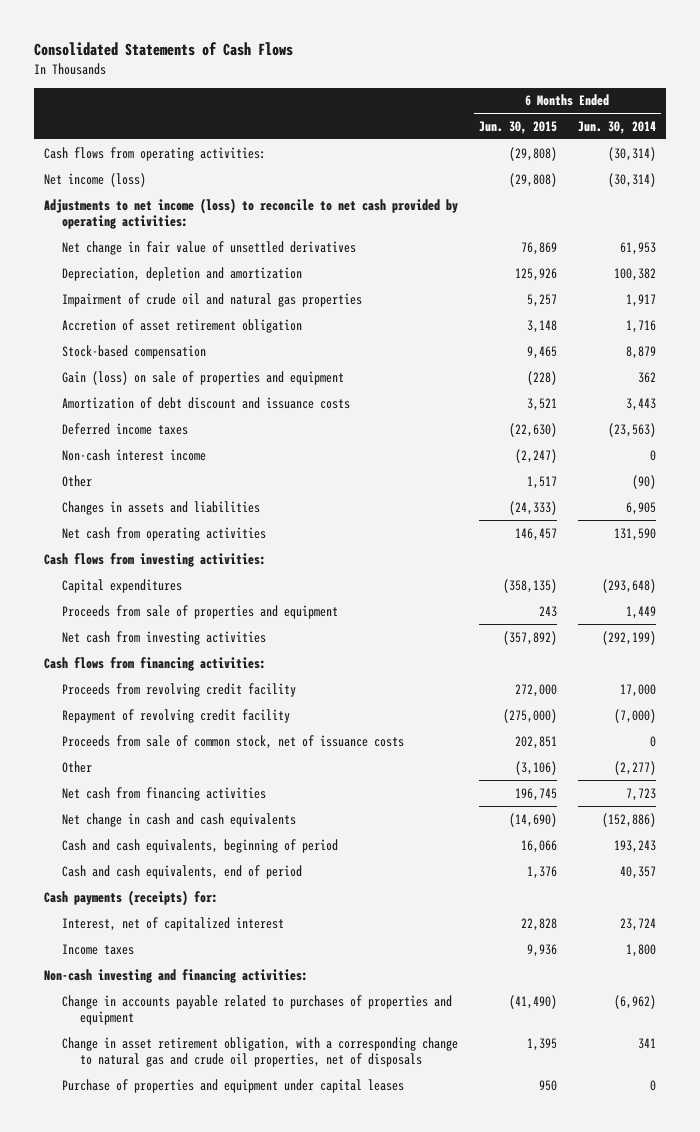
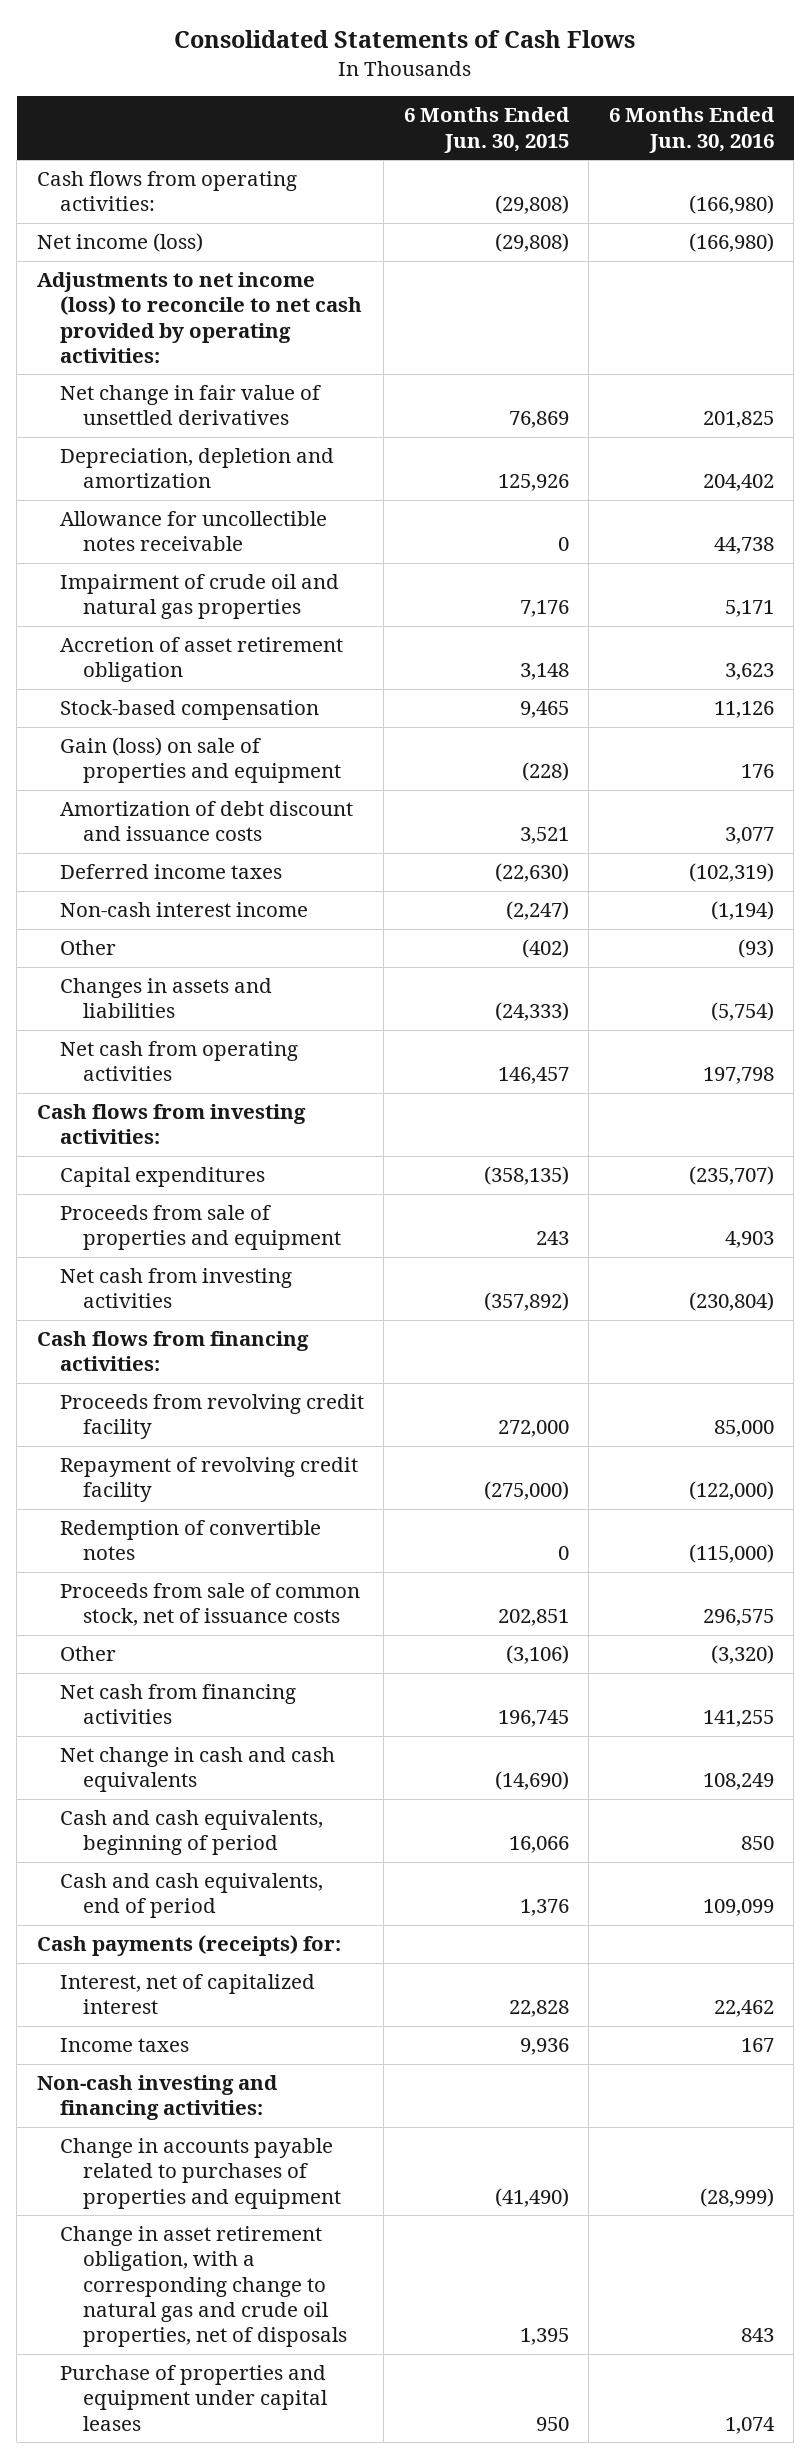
[577,120,656,134] Jun. 30, 2014 -> none
none -> [608,107,775,153] 6 Months Ended Jun. 30, 2016
none -> [59,511,327,552] Allowance for uncollectible notes receivable
[527,293,558,307] 5,257 -> [519,600,569,618] 7,176
[527,475,558,489] 1,517 -> [521,939,569,959] (402)
none -> [59,1520,321,1561] Redemption of convertible notes

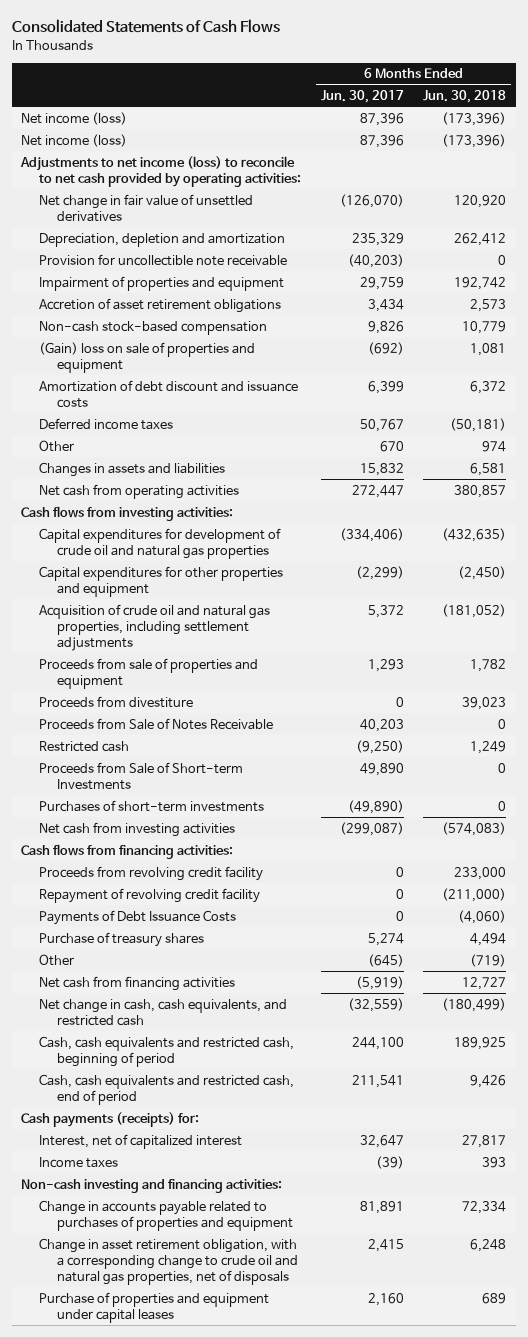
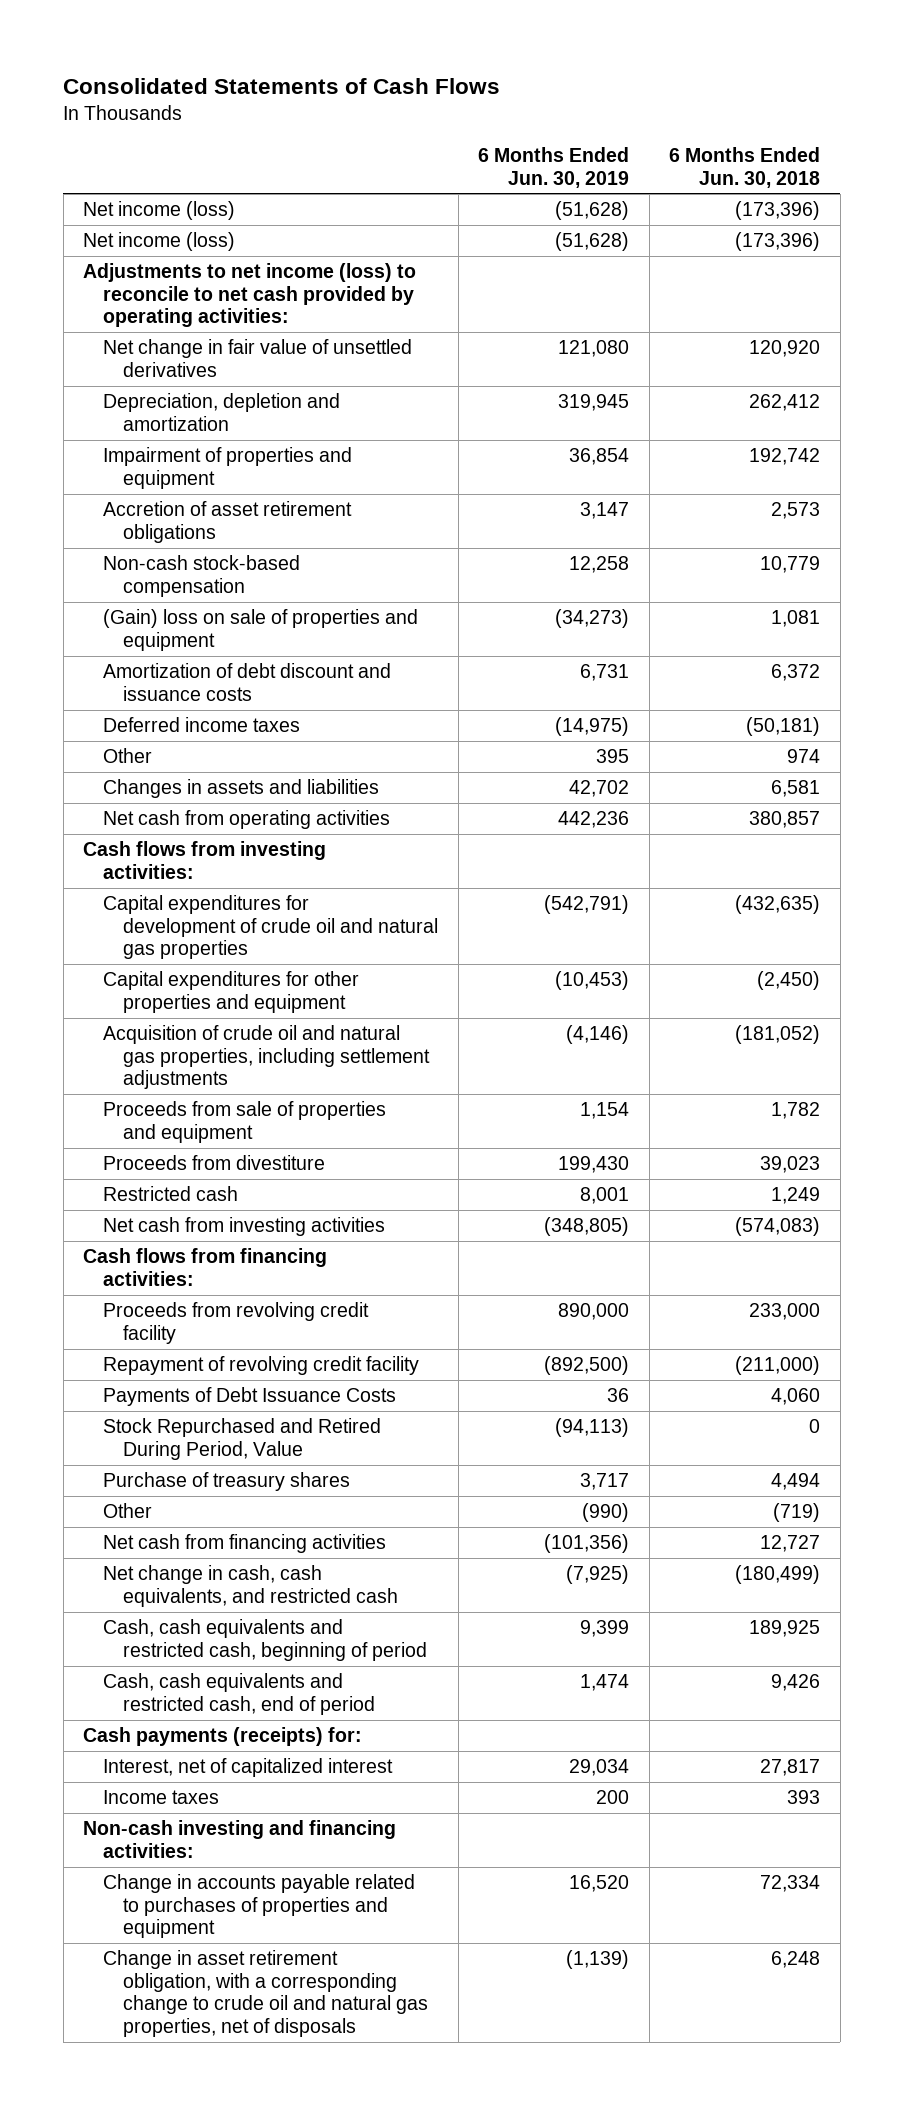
[320,89,404,103] Jun. 30, 2017 -> none
none -> [478,147,630,188] 6 Months Ended Jun. 30, 2019
[39,253,288,266] Provision for uncollectible note receivable -> none
[39,717,274,730] Proceeds from Sale of Notes Receivable -> none
[39,761,244,790] Proceeds from Sale of Short-term Investments -> none
[39,799,265,812] Purchases of short-term investments -> none
[458,909,507,924] (4,060) -> [771,1388,821,1406] 4,060
none -> [103,1418,382,1460] Stock Repurchased and Retired During Period, Value
[39,1291,270,1323] Purchase of properties and equipment under capital leases -> none

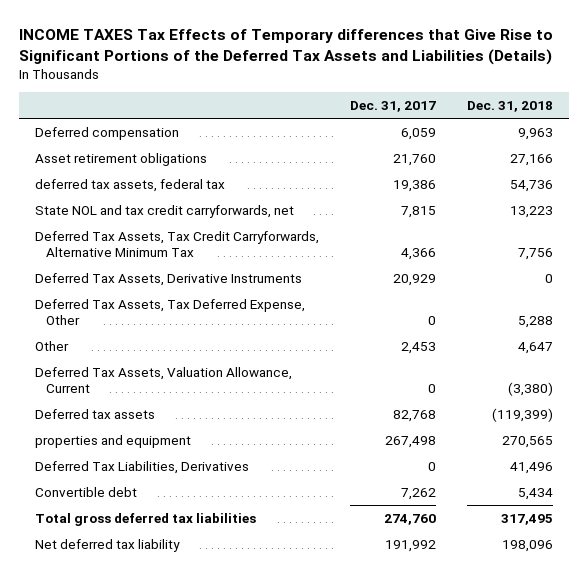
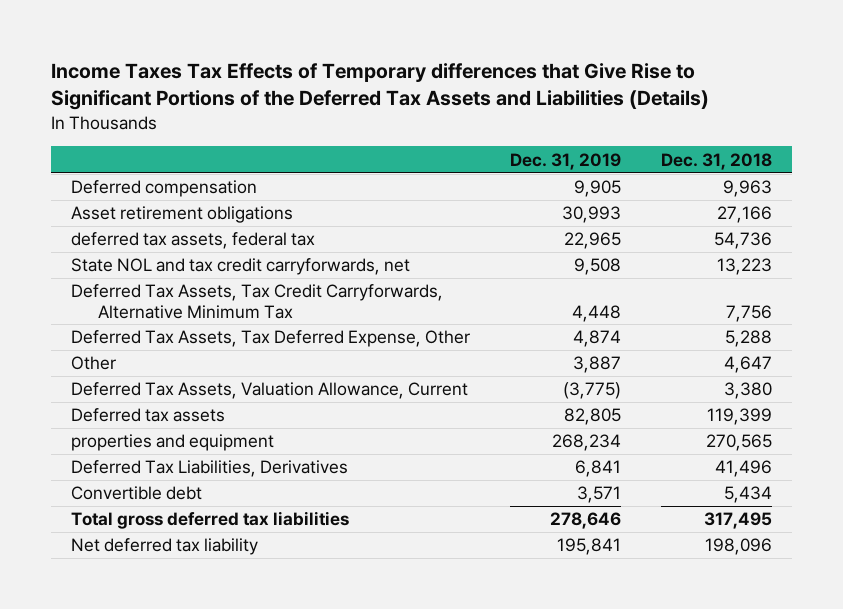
[19,28,554,65] INCOME TAXES Tax Effects of Temporary differences that Give Rise to Significant Portions of the Deferred Tax Assets and Liabilities (Details) -> [50,62,709,111] Income Taxes Tax Effects of Temporary differences that Give Rise to Significant Portions of the Deferred Tax Assets and Liabilities (Details)
[350,100,437,112] Dec. 31, 2017 -> none
none -> [509,152,621,170] Dec. 31, 2019
[34,272,302,286] Deferred Tax Assets, Derivative Instruments -> none
[508,381,554,396] (3,380) -> [723,382,772,400] 3,380
[492,407,554,422] (119,399) -> [706,408,772,426] 119,399

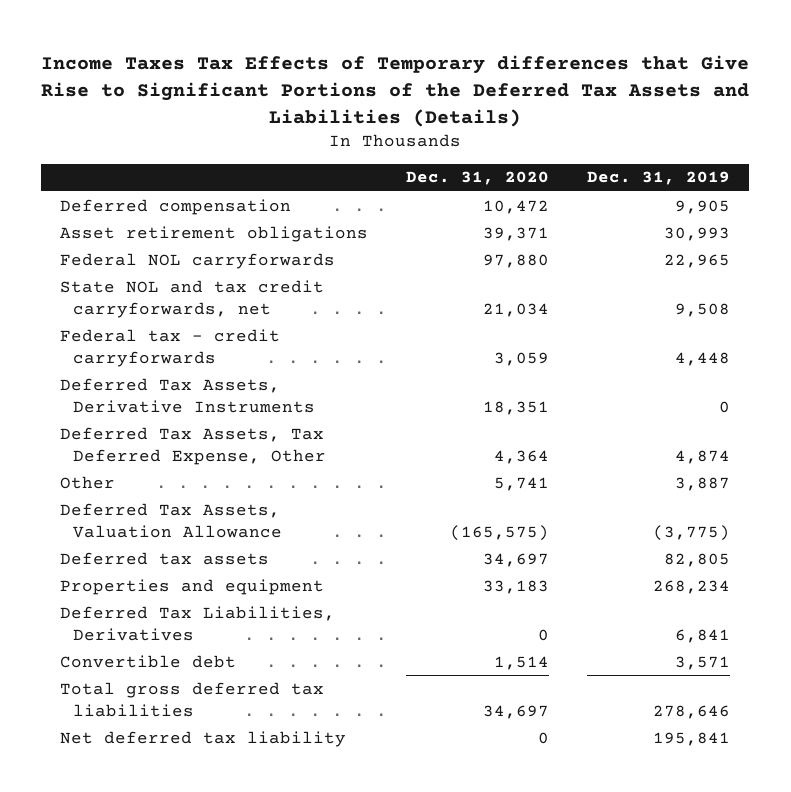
[660,152,772,170] Dec. 31, 2018 -> none
none -> [406,171,550,186] Dec. 31, 2020
[70,232,315,250] deferred tax assets, federal tax -> [60,252,336,269] Federal NOL carryforwards
[70,284,443,319] Deferred Tax Assets, Tax Credit Carryforwards, Alternative Minimum Tax -> [60,328,281,367] Federal tax - credit carryforwards
none -> [60,377,316,413] Deferred Tax Assets, Derivative Instruments
[70,382,468,400] Deferred Tax Assets, Valuation Allowance, Current -> [60,502,283,538] Deferred Tax Assets, Valuation Allowance
[70,434,274,452] properties and equipment -> [60,578,325,595] Properties and equipment

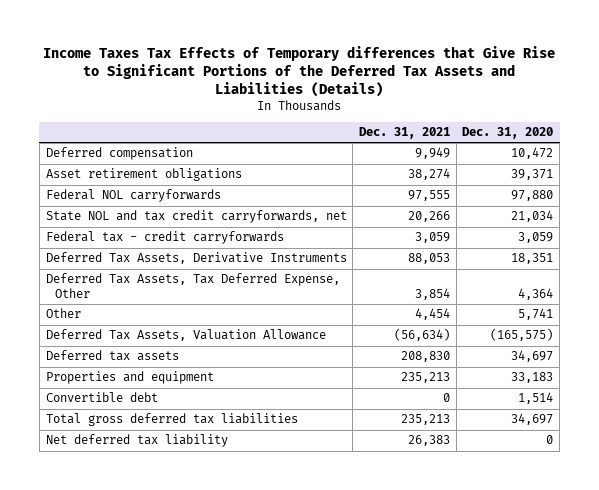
[587,171,731,186] Dec. 31, 2019 -> none
none -> [358,127,450,140] Dec. 31, 2021
[60,605,336,641] Deferred Tax Liabilities, Derivatives -> none

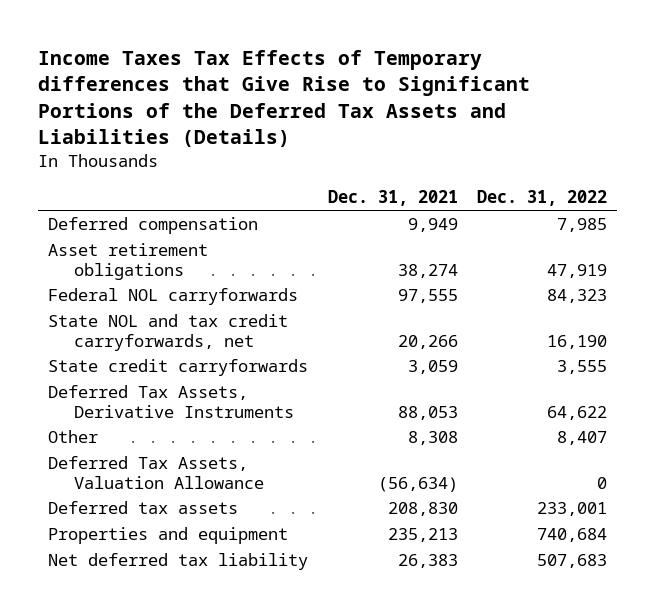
[462,127,554,140] Dec. 31, 2020 -> none
none -> [477,190,608,207] Dec. 31, 2022
[45,231,284,245] Federal tax - credit carryforwards -> [48,358,309,376] State credit carryforwards
[45,273,340,298] Deferred Tax Assets, Tax Deferred Expense, Other -> none
[414,308,450,321] 4,454 -> [407,430,458,445] 8,308
[45,392,158,403] Convertible debt -> none
[45,413,298,427] Total gross deferred tax liabilities -> none

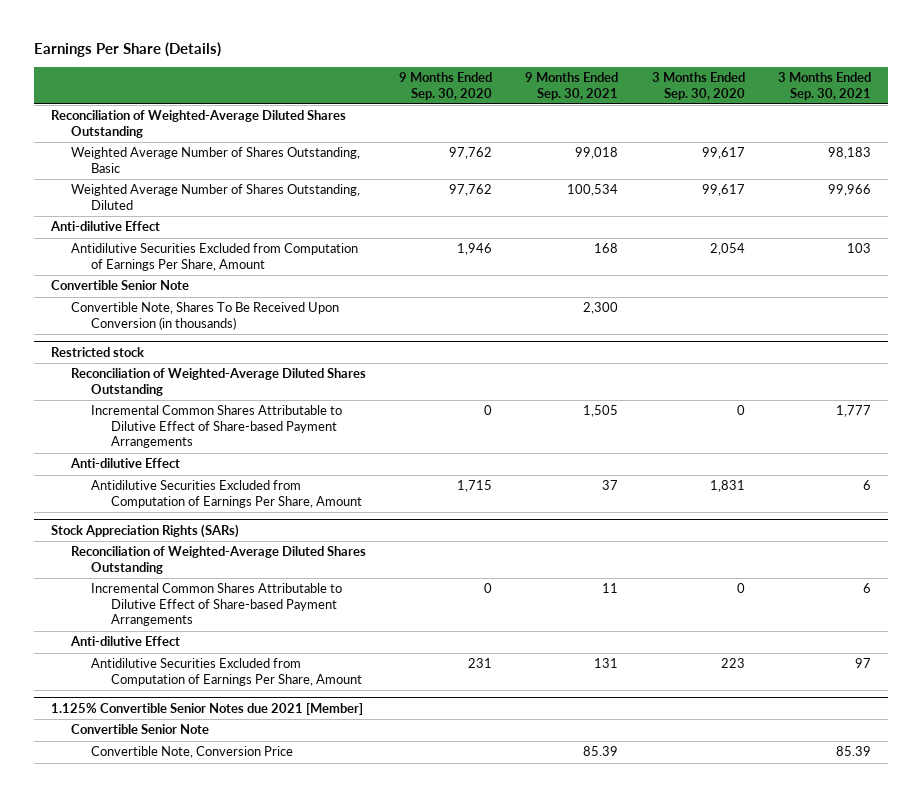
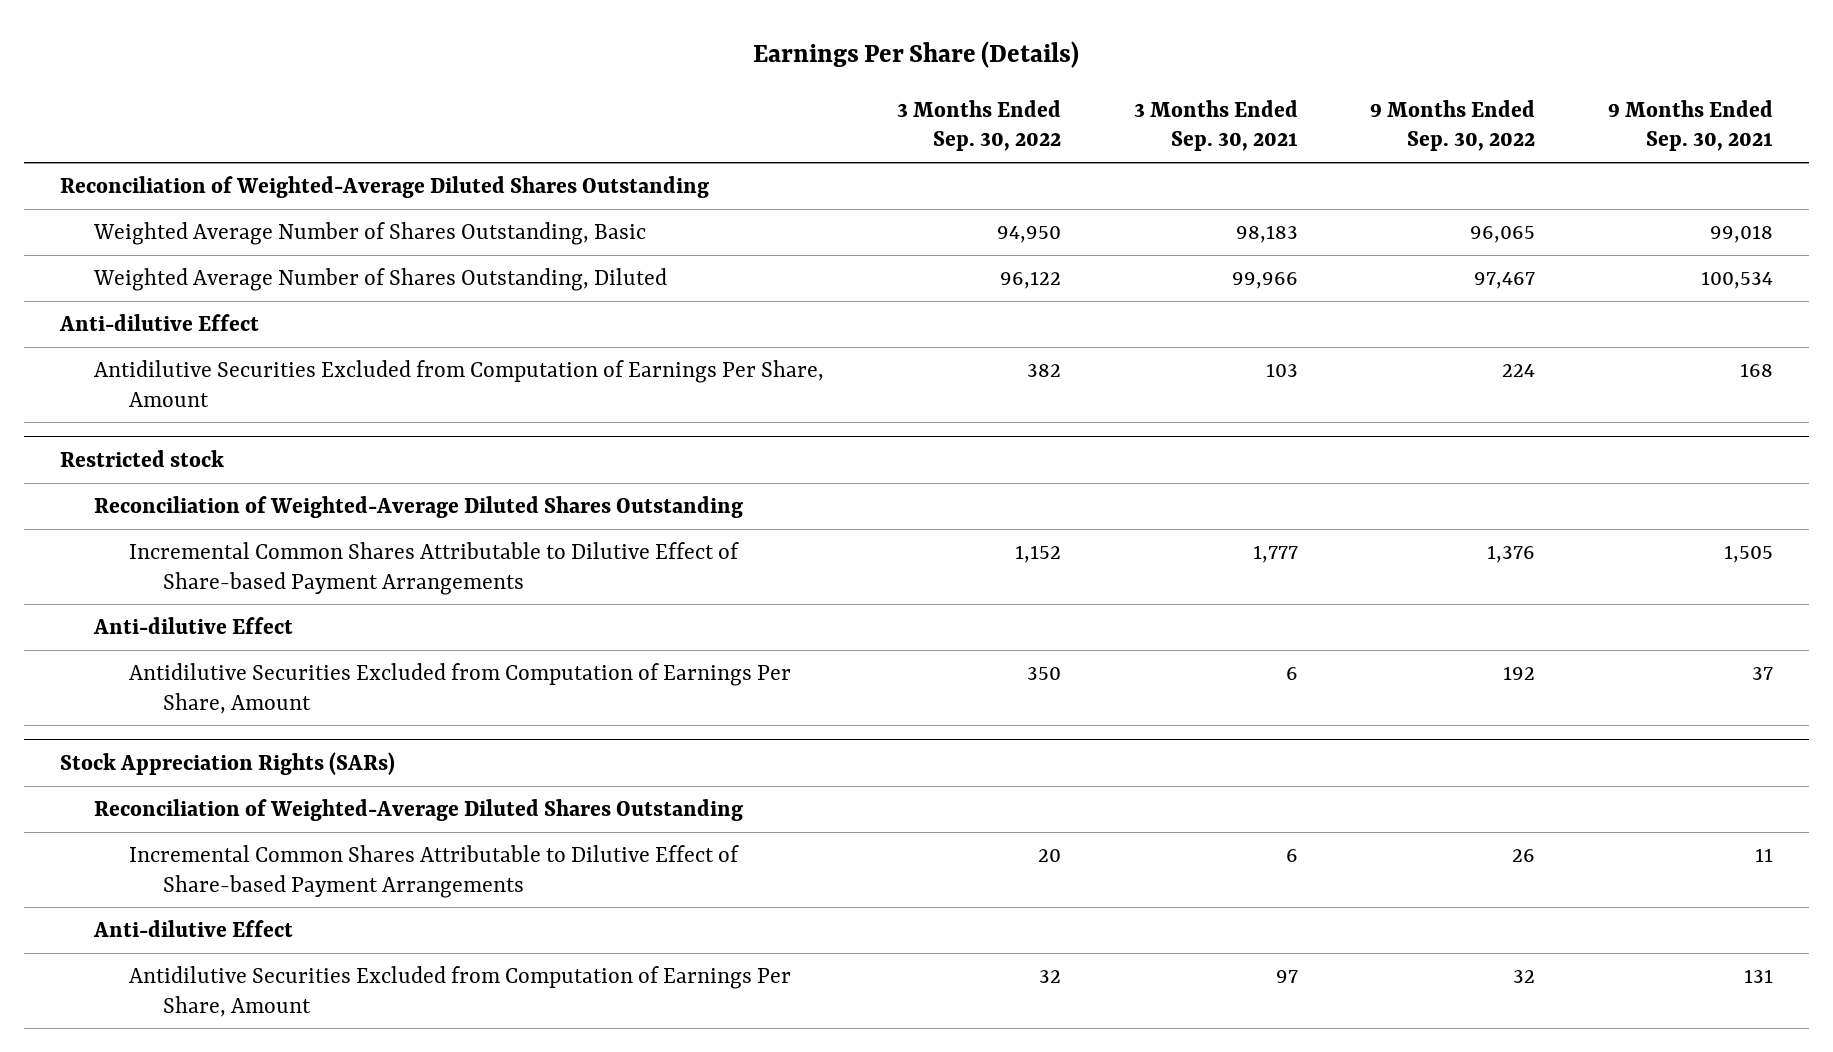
[399,72,493,100] 9 Months Ended Sep. 30, 2020 -> none
[651,72,745,100] 3 Months Ended Sep. 30, 2020 -> none
none -> [896,99,1061,152] 3 Months Ended Sep. 30, 2022
none -> [1370,99,1536,152] 9 Months Ended Sep. 30, 2022
[50,280,189,291] Convertible Senior Note -> none
[70,302,339,330] Convertible Note, Shares To Be Received Upon Conversion (in thousands) -> none
[50,703,363,716] 1.125% Convertible Senior Notes due 2021 [Member] -> none
[70,724,209,735] Convertible Senior Note -> none
[91,746,294,759] Convertible Note, Conversion Price -> none

